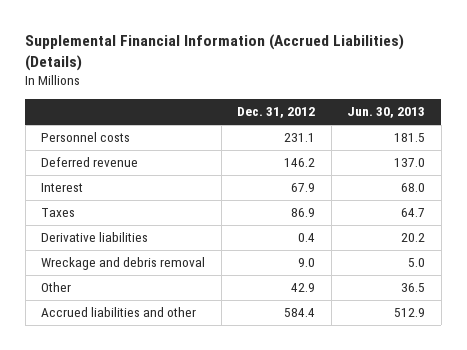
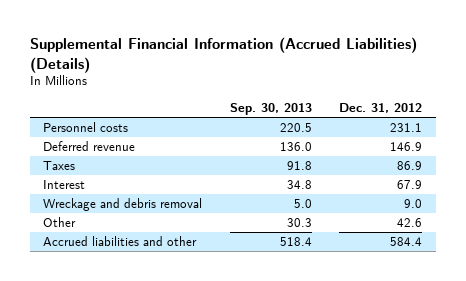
[347,107,426,119] Jun. 30, 2013 -> none
none -> [229,102,312,115] Sep. 30, 2013
[284,158,316,168] 146.2 -> [390,141,423,151] 146.9
[41,232,149,243] Derivative liabilities -> none
[41,183,84,193] Interest -> [43,179,86,189] Interest
[291,283,316,293] 42.9 -> [397,217,423,227] 42.6

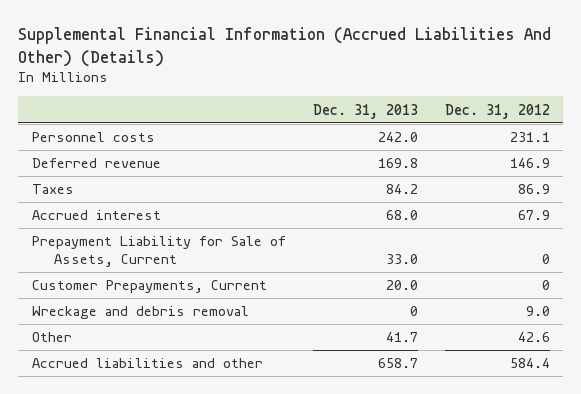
[29,37,417,73] Supplemental Financial Information (Accrued Liabilities) (Details) -> [18,27,552,67] Supplemental Financial Information (Accrued Liabilities And Other) (Details)
[229,102,312,115] Sep. 30, 2013 -> none
none -> [312,103,418,119] Dec. 31, 2013
[43,179,86,189] Interest -> [31,210,161,221] Accrued interest
none -> [31,236,286,267] Prepayment Liability for Sale of Assets, Current
none -> [31,280,267,294] Customer Prepayments, Current

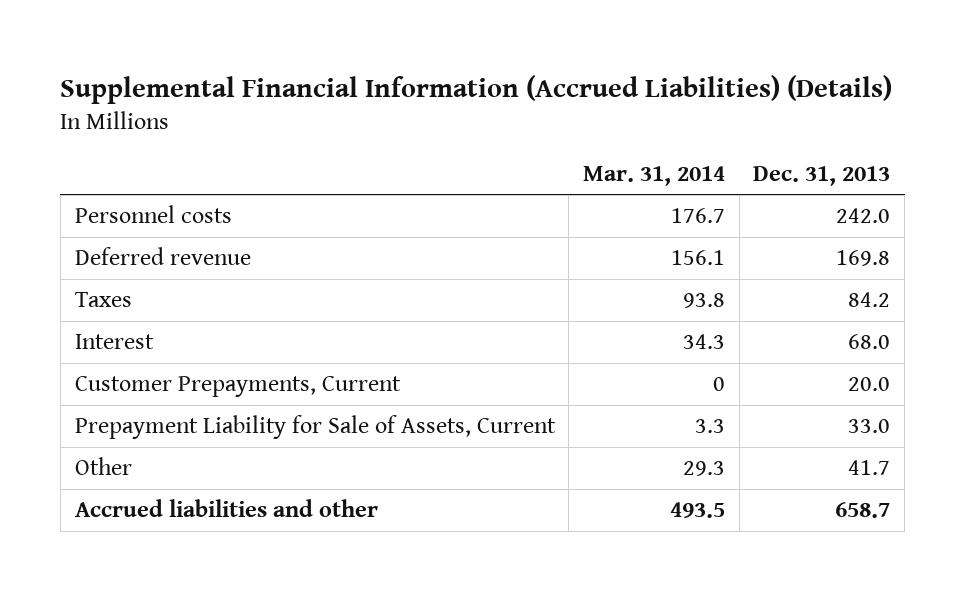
[18,27,552,67] Supplemental Financial Information (Accrued Liabilities And Other) (Details) -> [60,75,893,105] Supplemental Financial Information (Accrued Liabilities) (Details)
[444,103,550,119] Dec. 31, 2012 -> none
none -> [582,165,725,186] Mar. 31, 2014
[31,210,161,221] Accrued interest -> [74,334,154,350] Interest
[31,306,249,320] Wreckage and debris removal -> none
[31,236,286,267] Prepayment Liability for Sale of Assets, Current -> [74,415,556,440] Prepayment Liability for Sale of Assets, Current

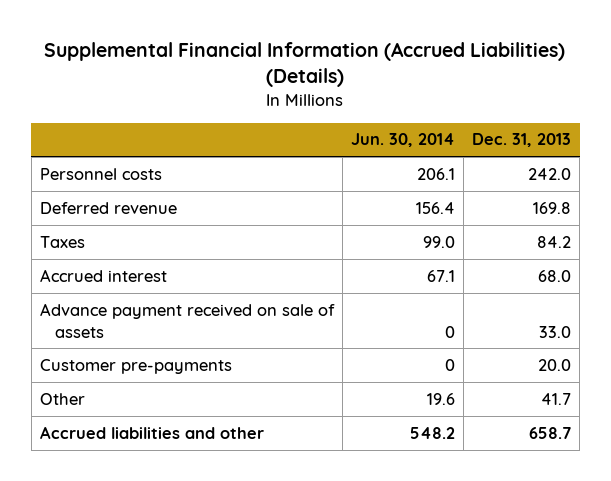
[582,165,725,186] Mar. 31, 2014 -> none
none -> [350,133,455,148] Jun. 30, 2014
[74,376,401,398] Customer Prepayments, Current -> none
[74,415,556,440] Prepayment Liability for Sale of Assets, Current -> none
[74,334,154,350] Interest -> [39,268,167,282] Accrued interest
none -> [39,302,335,338] Advance payment received on sale of assets
none -> [39,358,232,374] Customer pre-payments

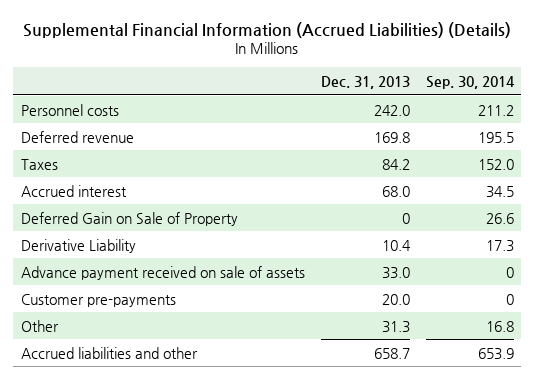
[350,133,455,148] Jun. 30, 2014 -> none
none -> [425,75,515,89] Sep. 30, 2014
none -> [21,211,239,226] Deferred Gain on Sale of Property
none -> [21,238,137,253] Derivative Liability
[541,392,572,405] 41.7 -> [381,320,410,333] 31.3

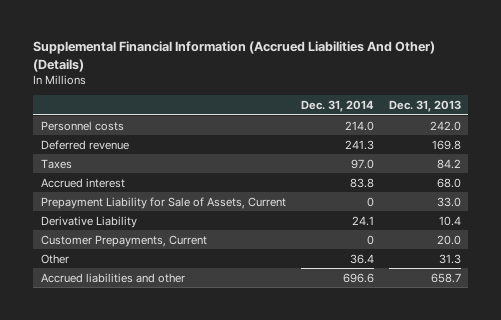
[23,21,512,38] Supplemental Financial Information (Accrued Liabilities) (Details) -> [32,40,435,72] Supplemental Financial Information (Accrued Liabilities And Other) (Details)
[425,75,515,89] Sep. 30, 2014 -> none
none -> [300,100,374,113] Dec. 31, 2014
[21,211,239,226] Deferred Gain on Sale of Property -> none
none -> [40,196,286,209] Prepayment Liability for Sale of Assets, Current
[21,265,306,280] Advance payment received on sale of assets -> none
[21,293,177,307] Customer pre-payments -> none
none -> [40,234,207,247] Customer Prepayments, Current

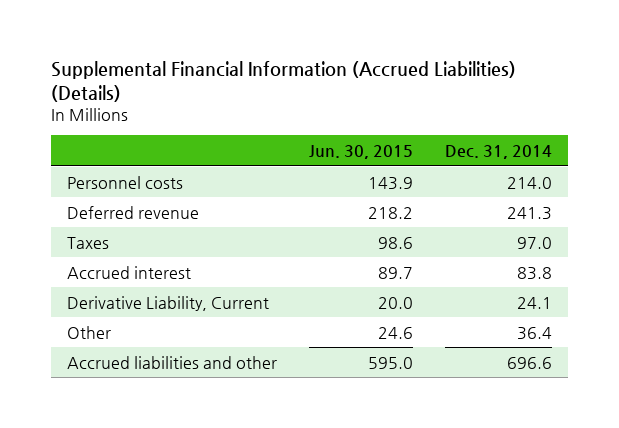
[32,40,435,72] Supplemental Financial Information (Accrued Liabilities And Other) (Details) -> [51,61,517,103] Supplemental Financial Information (Accrued Liabilities) (Details)
[388,100,461,113] Dec. 31, 2013 -> none
none -> [309,145,414,160] Jun. 30, 2015
[40,196,286,209] Prepayment Liability for Sale of Assets, Current -> none
[40,234,207,247] Customer Prepayments, Current -> none
[40,215,137,228] Derivative Liability -> [67,295,270,311] Derivative Liability, Current

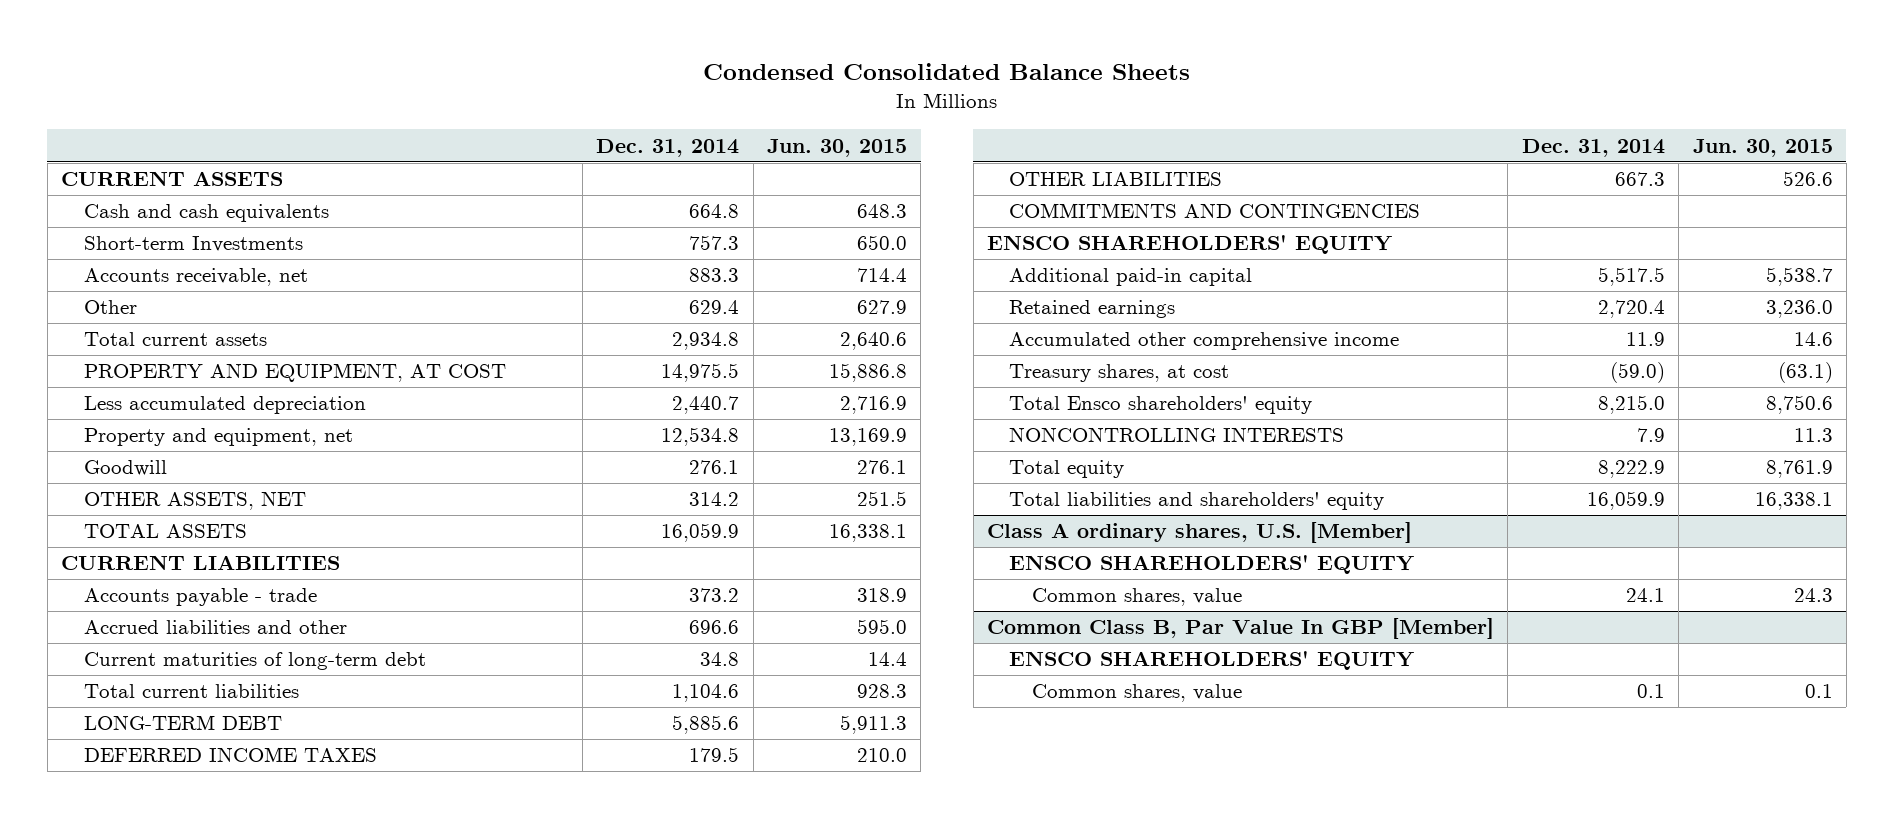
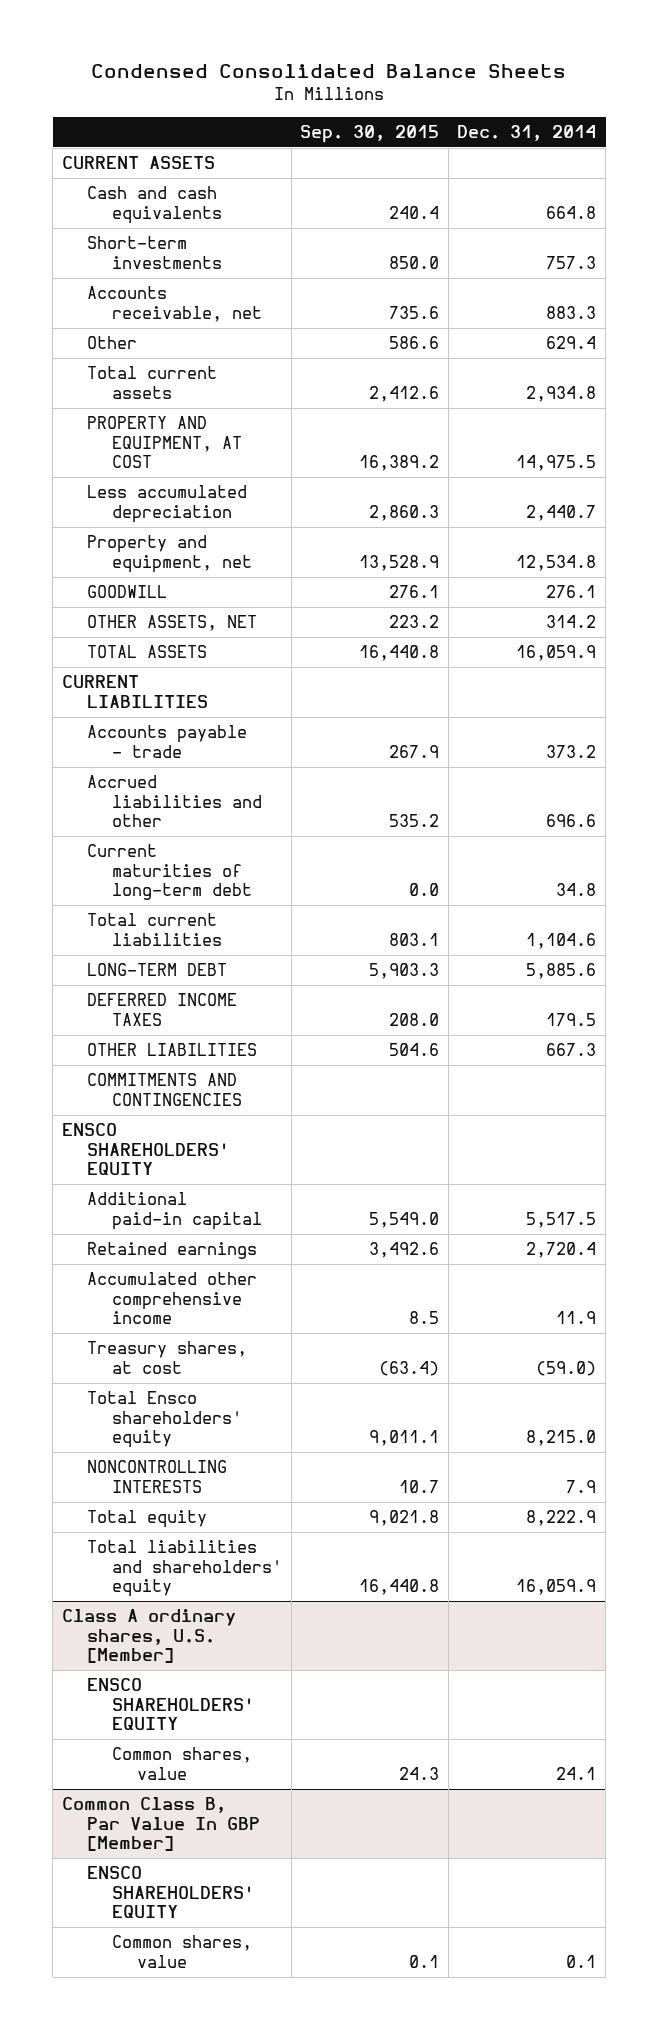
[766,138,907,157] Jun. 30, 2015 -> none
none -> [300,124,440,143] Sep. 30, 2015
[83,236,303,253] Short-term Investments -> [87,236,223,269] Short-term investments
[83,460,167,477] Goodwill -> [87,585,168,599] GOODWILL

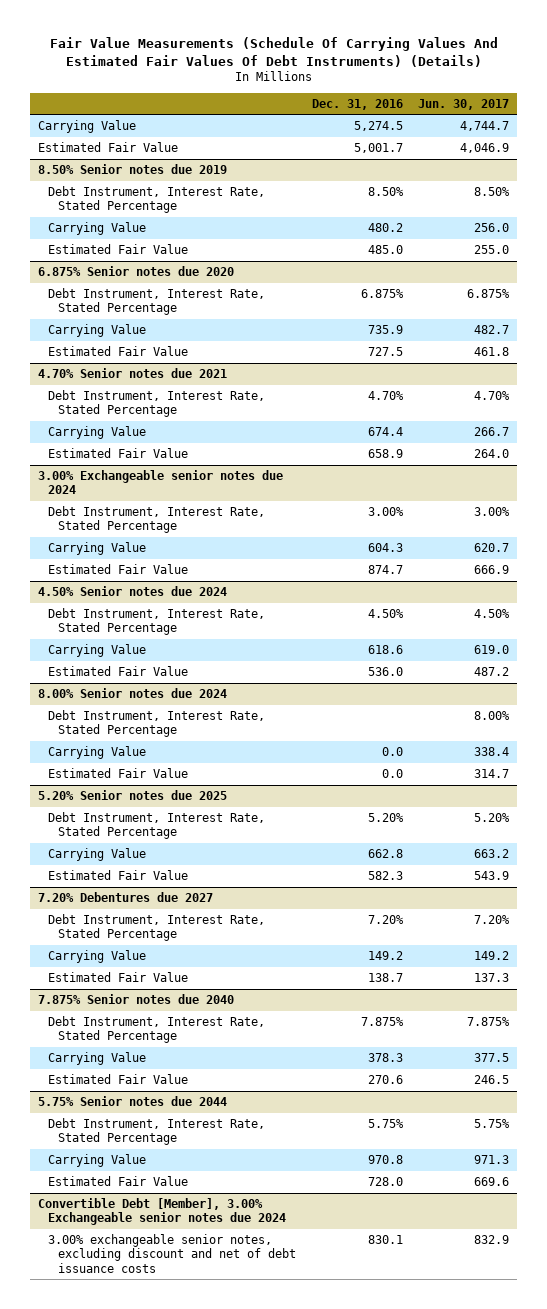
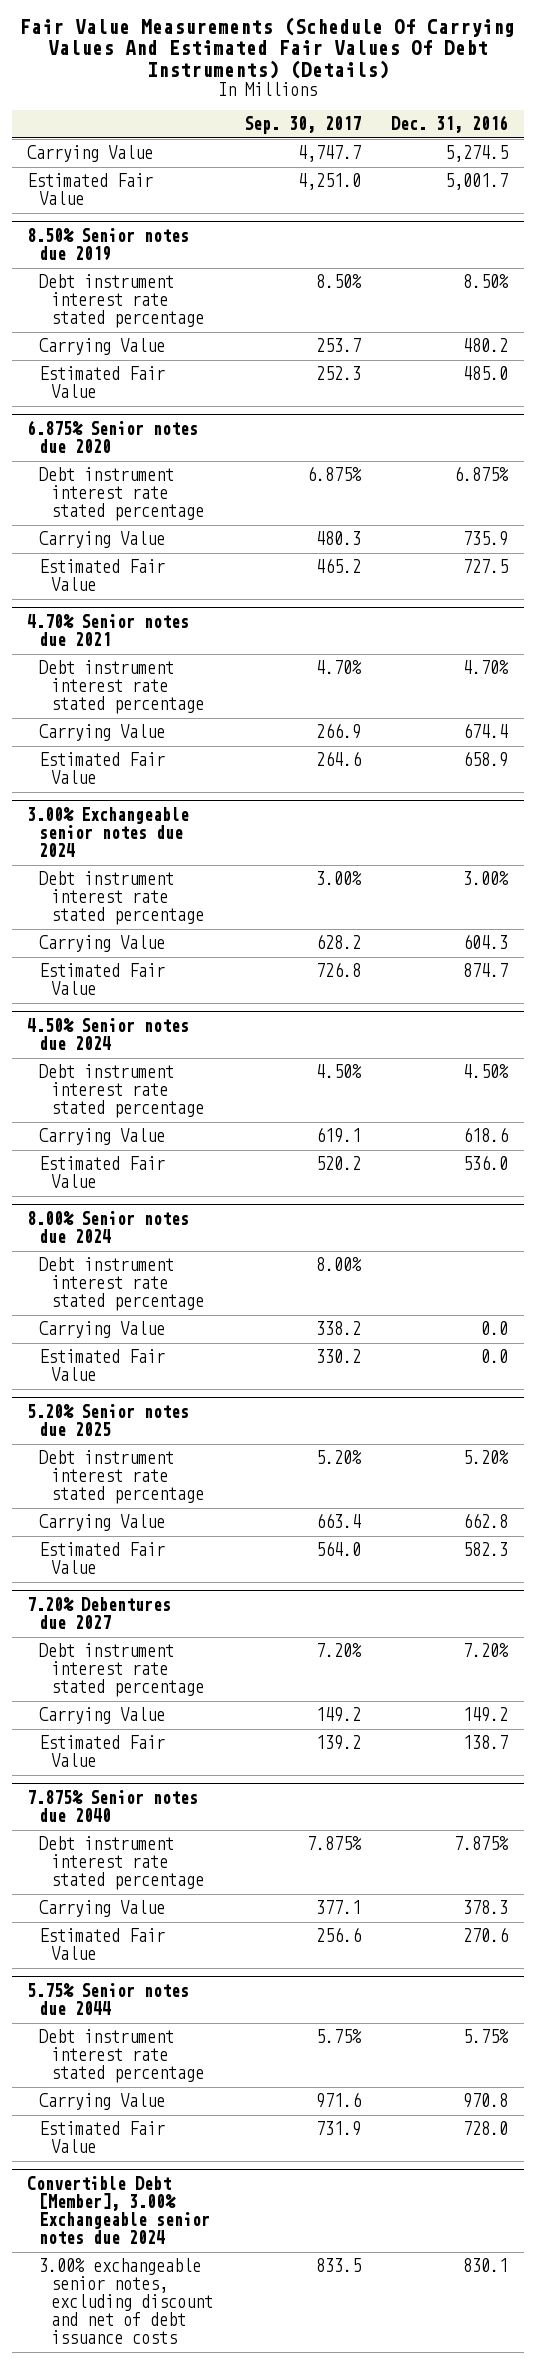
[418,98,510,110] Jun. 30, 2017 -> none
none -> [243,116,361,135] Sep. 30, 2017
[48,185,266,214] Debt Instrument, Interest Rate, Stated Percentage -> [39,274,204,329] Debt instrument interest rate stated percentage
[48,287,266,316] Debt Instrument, Interest Rate, Stated Percentage -> [39,467,204,522] Debt instrument interest rate stated percentage
[48,389,266,418] Debt Instrument, Interest Rate, Stated Percentage -> [39,660,204,715] Debt instrument interest rate stated percentage
[48,505,266,534] Debt Instrument, Interest Rate, Stated Percentage -> [39,871,204,926] Debt instrument interest rate stated percentage
[48,607,266,636] Debt Instrument, Interest Rate, Stated Percentage -> [39,1064,204,1119] Debt instrument interest rate stated percentage
[48,709,266,738] Debt Instrument, Interest Rate, Stated Percentage -> [39,1257,204,1312] Debt instrument interest rate stated percentage
[48,811,266,840] Debt Instrument, Interest Rate, Stated Percentage -> [39,1450,204,1505] Debt instrument interest rate stated percentage
[48,913,266,942] Debt Instrument, Interest Rate, Stated Percentage -> [39,1643,204,1698] Debt instrument interest rate stated percentage
[48,1015,266,1044] Debt Instrument, Interest Rate, Stated Percentage -> [39,1836,204,1891] Debt instrument interest rate stated percentage
[48,1117,266,1146] Debt Instrument, Interest Rate, Stated Percentage -> [39,2029,204,2084] Debt instrument interest rate stated percentage

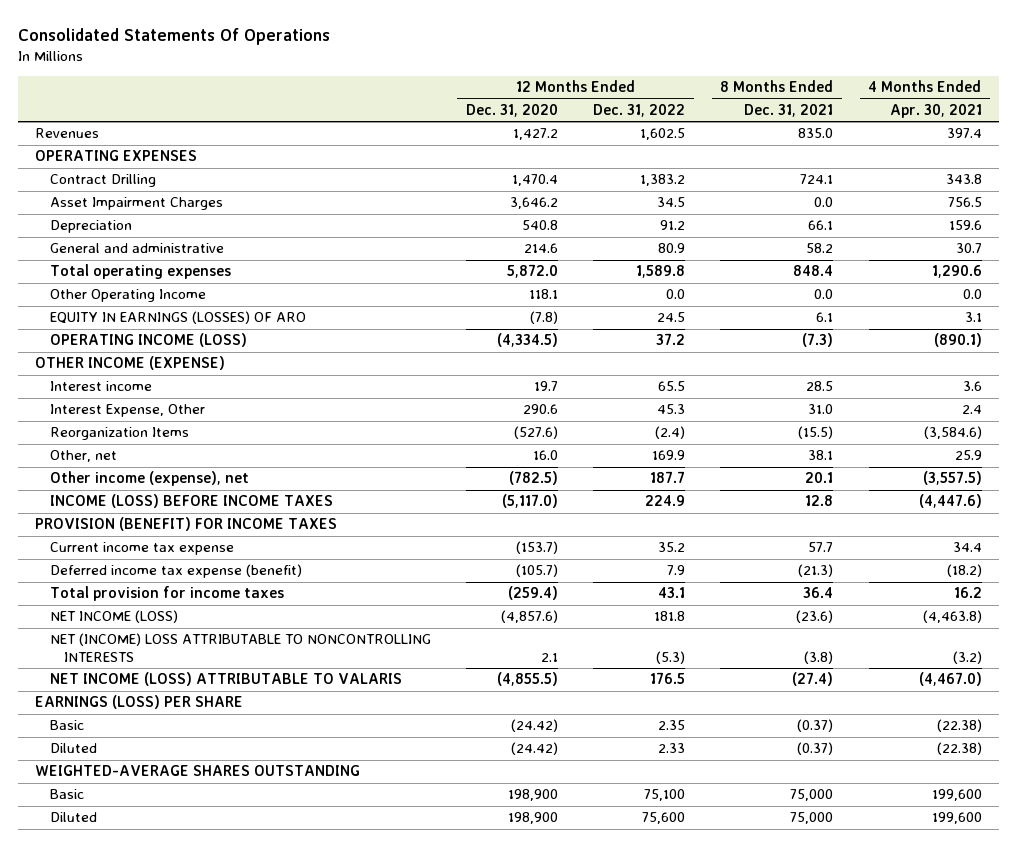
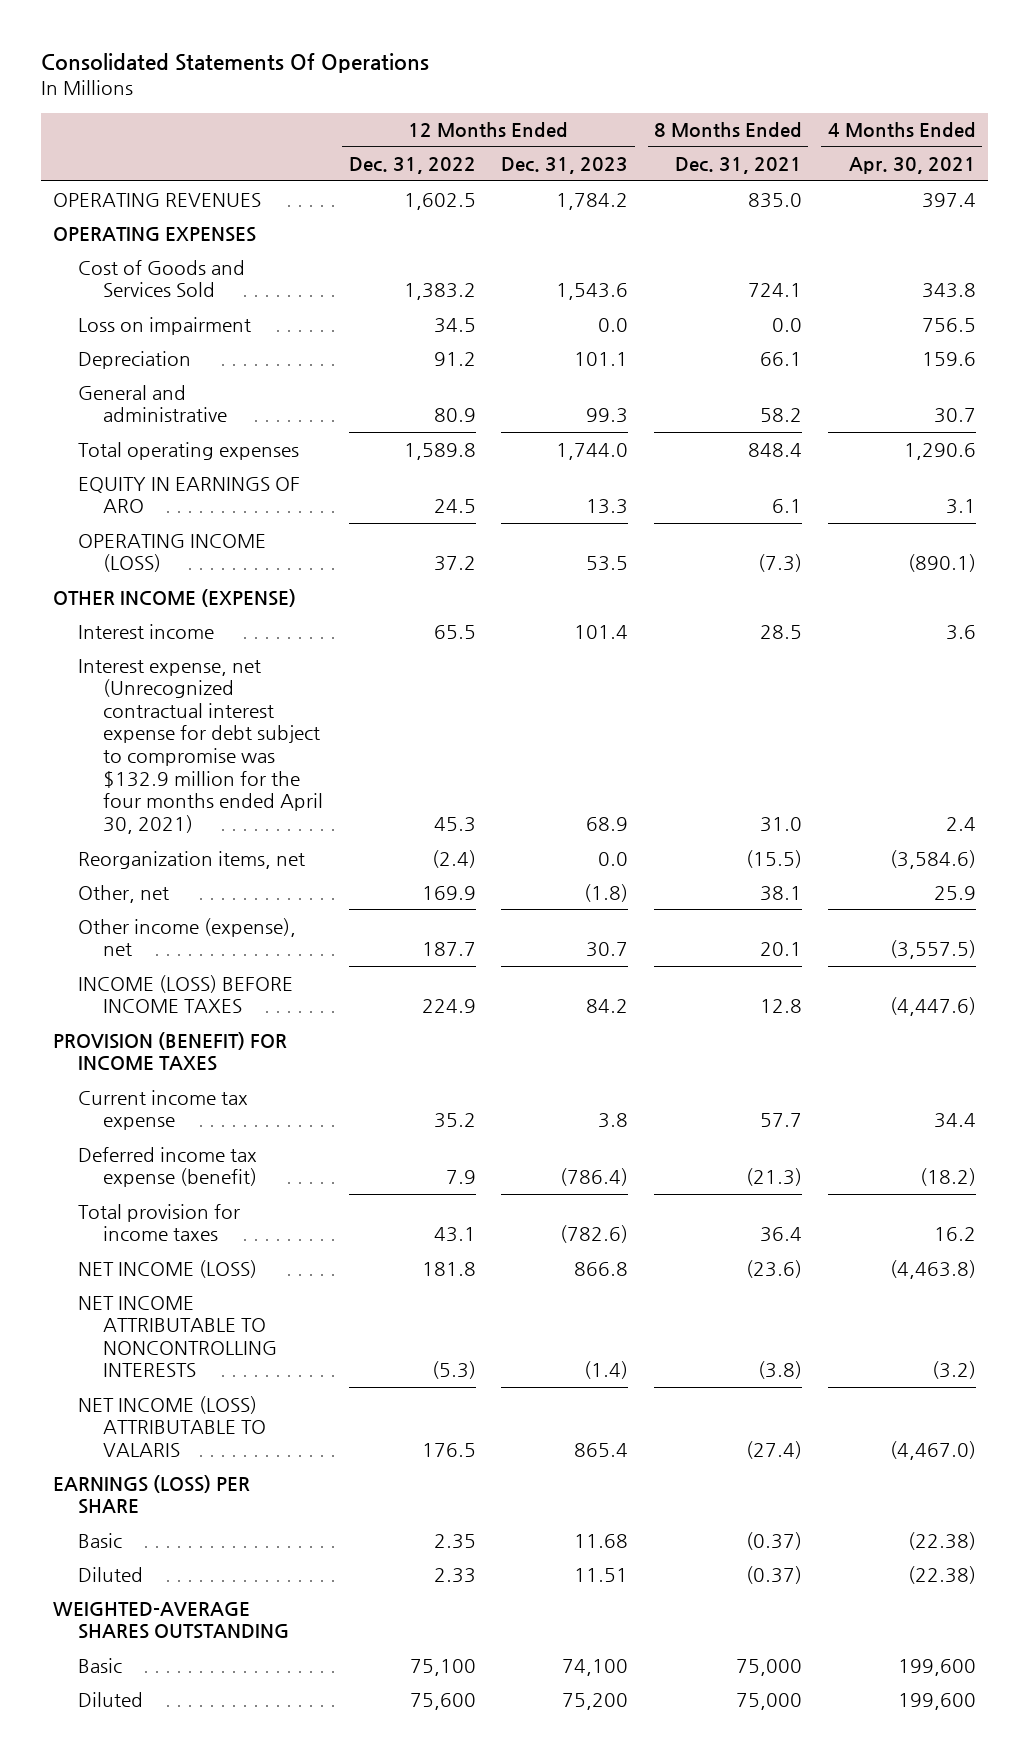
[466,104,559,118] Dec. 31, 2020 -> none
none -> [501,157,629,175] Dec. 31, 2023
[35,128,100,139] Revenues -> [53,192,262,207] OPERATING REVENUES
[49,174,156,188] Contract Drilling -> [78,259,246,298] Cost of Goods and Services Sold
[49,197,223,211] Asset Impairment Charges -> [78,316,252,335] Loss on impairment
[49,289,206,303] Other Operating Income -> none
[49,311,306,325] EQUITY IN EARNINGS (LOSSES) OF ARO -> [78,476,301,514] EQUITY IN EARNINGS OF ARO
[49,404,205,418] Interest Expense, Other -> [78,658,323,835] Interest expense, net (Unrecognized contractual interest expense for debt subject to compromise was $132.9 million for the four months ended April 30, 2021)
[49,427,189,441] Reorganization Items -> [78,850,306,869] Reorganization items, net
[49,633,431,662] NET (INCOME) LOSS ATTRIBUTABLE TO NONCONTROLLING INTERESTS -> [78,1295,277,1378] NET INCOME ATTRIBUTABLE TO NONCONTROLLING INTERESTS

